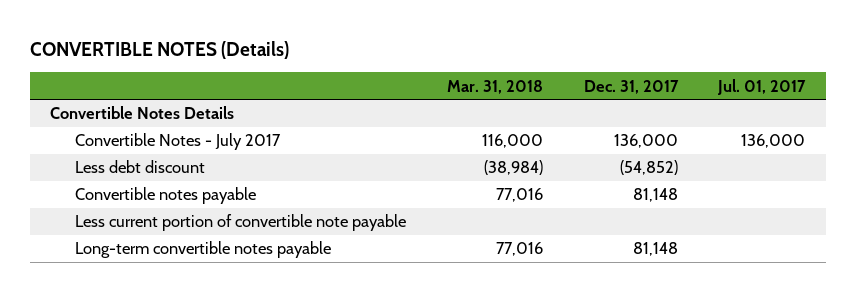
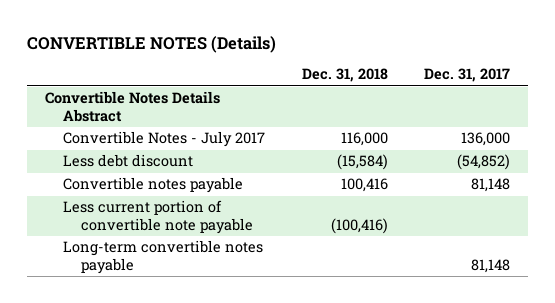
[446,79,543,94] Mar. 31, 2018 -> none
[717,78,807,95] Jul. 01, 2017 -> none
none -> [301,68,388,83] Dec. 31, 2018
[50,106,235,120] Convertible Notes Details -> [44,91,220,123] Convertible Notes Details Abstract

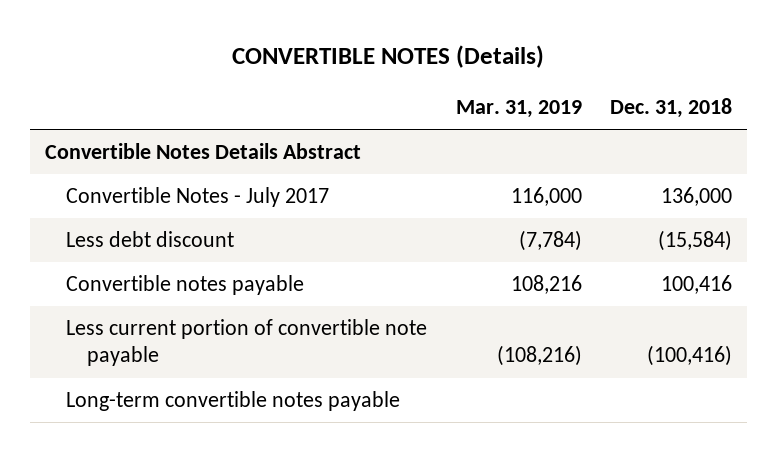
[424,68,511,83] Dec. 31, 2017 -> none
none -> [455,100,582,119] Mar. 31, 2019
[340,132,388,147] 116,000 -> [661,187,733,207] 136,000

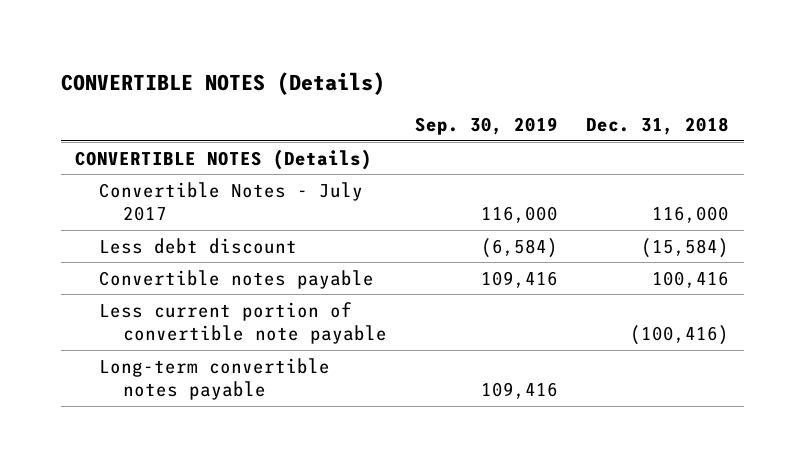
[455,100,582,119] Mar. 31, 2019 -> none
none -> [415,117,559,136] Sep. 30, 2019
[44,143,361,160] Convertible Notes Details Abstract -> [74,148,372,170] CONVERTIBLE NOTES (Details)
[661,187,733,207] 136,000 -> [652,206,730,224] 116,000

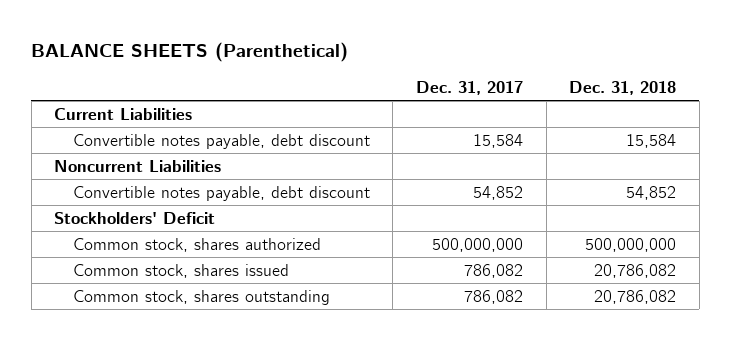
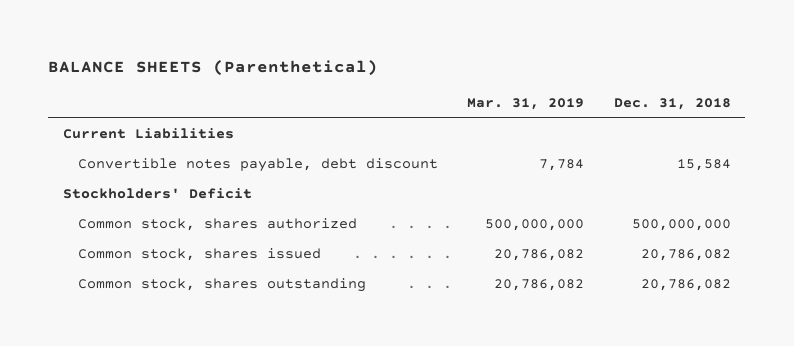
[415,80,523,95] Dec. 31, 2017 -> none
none -> [467,97,585,110] Mar. 31, 2019
[54,159,222,172] Noncurrent Liabilities -> none
[72,185,370,201] Convertible notes payable, debt discount -> none

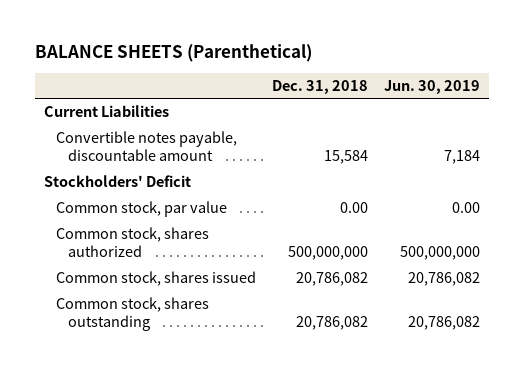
[467,97,585,110] Mar. 31, 2019 -> none
none -> [384,79,481,94] Jun. 30, 2019
[77,157,438,172] Convertible notes payable, debt discount -> [55,131,237,162] Convertible notes payable, discountable amount
none -> [55,201,227,218] Common stock, par value

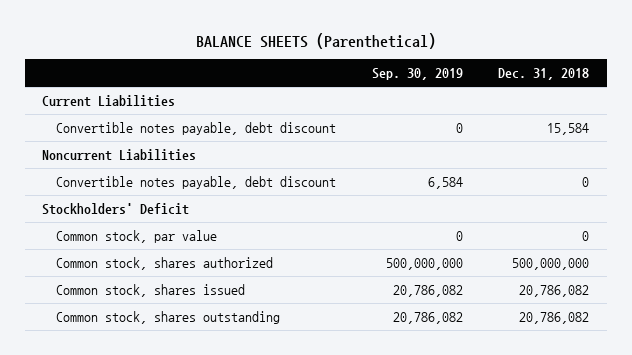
[384,79,481,94] Jun. 30, 2019 -> none
none -> [371,68,463,81] Sep. 30, 2019
[55,131,237,162] Convertible notes payable, discountable amount -> [56,121,337,135] Convertible notes payable, debt discount
none -> [42,148,197,161] Noncurrent Liabilities
none -> [56,175,337,189] Convertible notes payable, debt discount
[339,202,368,214] 0.00 -> [582,230,590,241] 0

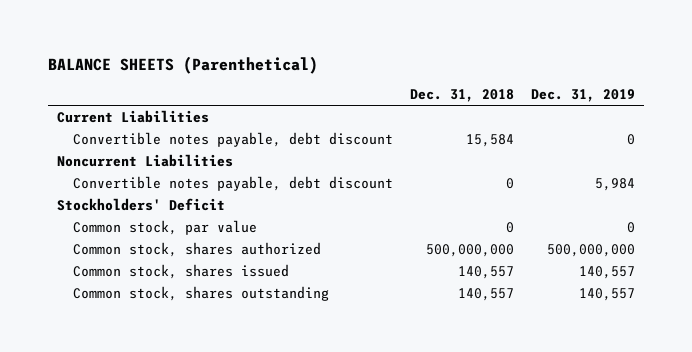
[371,68,463,81] Sep. 30, 2019 -> none
none -> [531,89,636,103] Dec. 31, 2019
[519,284,590,297] 20,786,082 -> [458,265,515,279] 140,557
[519,311,590,324] 20,786,082 -> [458,287,515,301] 140,557

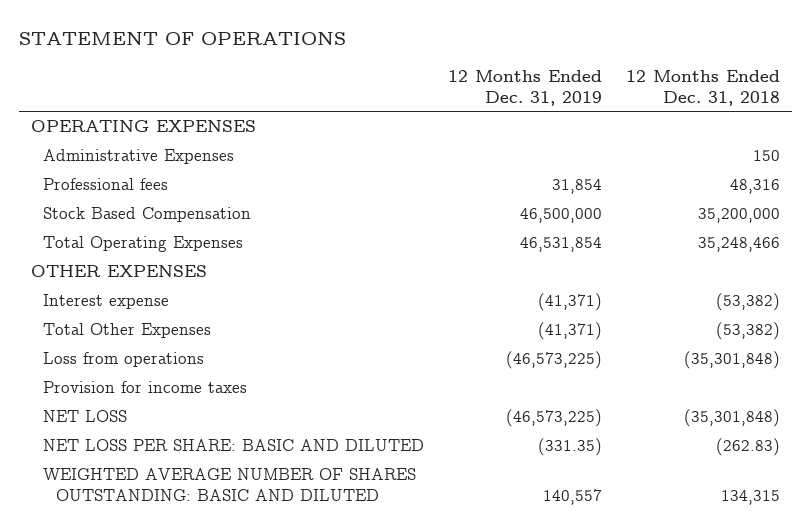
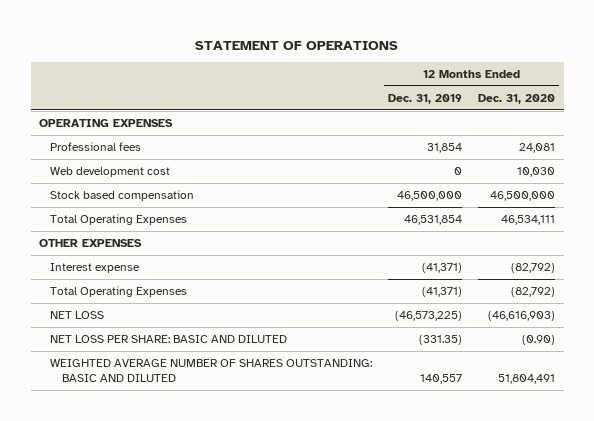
[625,69,780,106] 12 Months Ended Dec. 31, 2018 -> none
none -> [478,93,556,104] Dec. 31, 2020
[43,149,235,165] Administrative Expenses -> none
none -> [50,167,171,178] Web development cost
[43,207,252,223] Stock Based Compensation -> [50,190,195,202] Stock based compensation
[43,352,205,368] Loss from operations -> none
[43,381,248,394] Provision for income taxes -> none
[43,323,212,339] Total Other Expenses -> [50,286,188,298] Total Operating Expenses

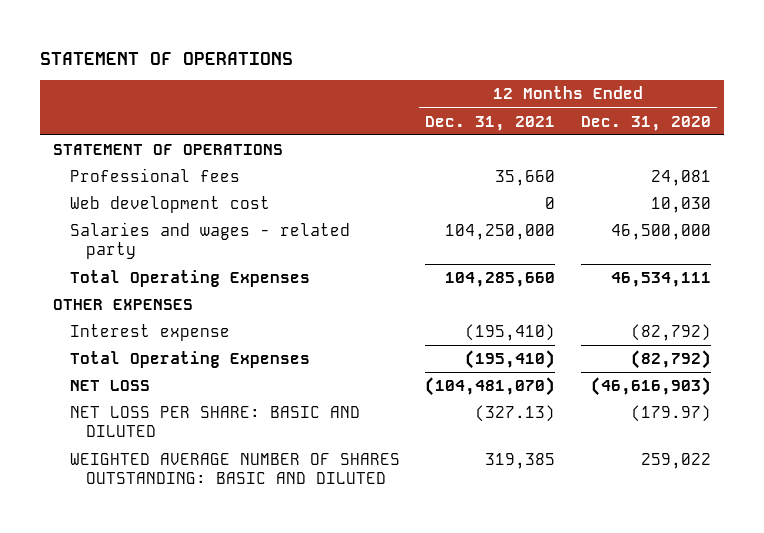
[388,93,463,104] Dec. 31, 2019 -> none
none -> [425,115,556,131] Dec. 31, 2021
[39,119,174,128] OPERATING EXPENSES -> none
none -> [53,144,284,156] STATEMENT OF OPERATIONS
[50,190,195,202] Stock based compensation -> [69,222,350,260] Salaries and wages - related party
[522,335,556,346] (0.90) -> [630,405,711,423] (179.97)
[498,374,556,385] 51,804,491 -> [640,453,711,470] 259,022

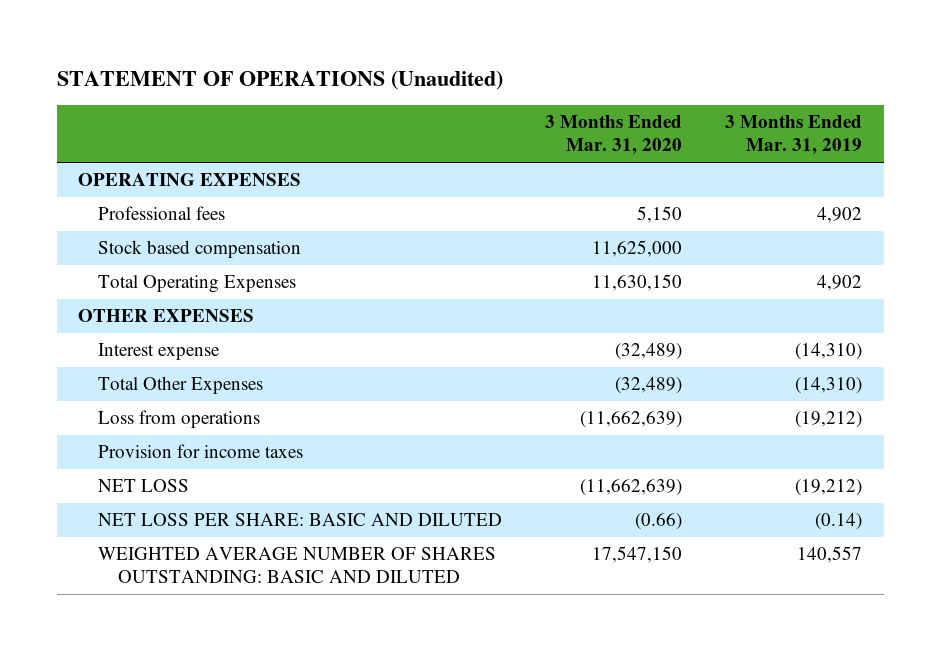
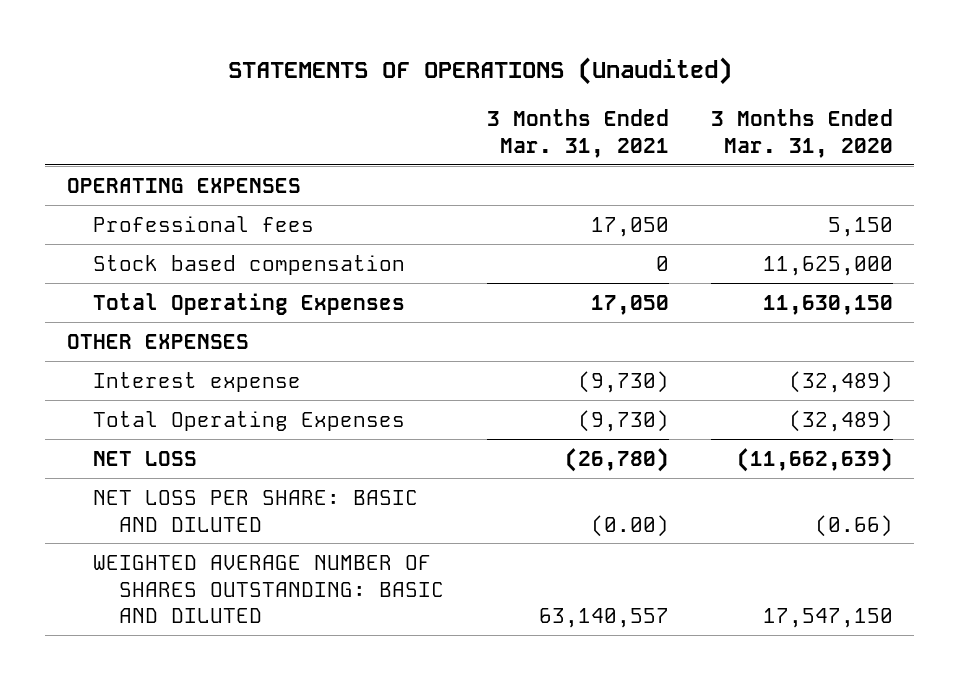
[56,70,503,91] STATEMENT OF OPERATIONS (Unaudited) -> [227,57,732,86] STATEMENTS OF OPERATIONS (Unaudited)
[725,115,863,156] 3 Months Ended Mar. 31, 2019 -> none
none -> [486,108,669,158] 3 Months Ended Mar. 31, 2021
[98,410,261,429] Loss from operations -> none
[98,444,304,459] Provision for income taxes -> none
[98,376,264,395] Total Other Expenses -> [92,410,405,431] Total Operating Expenses

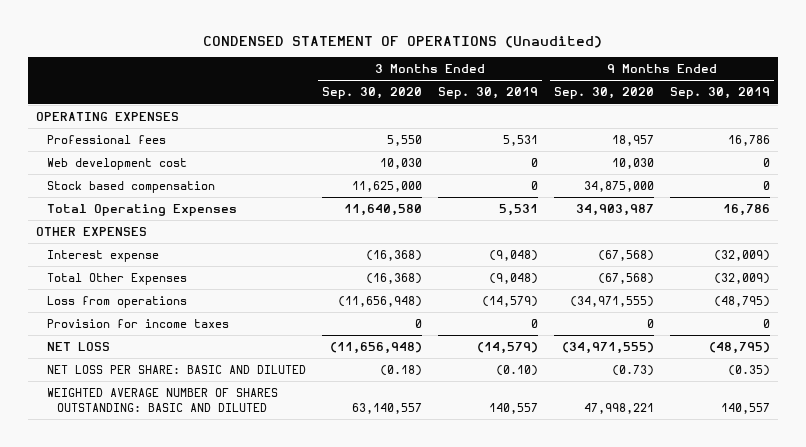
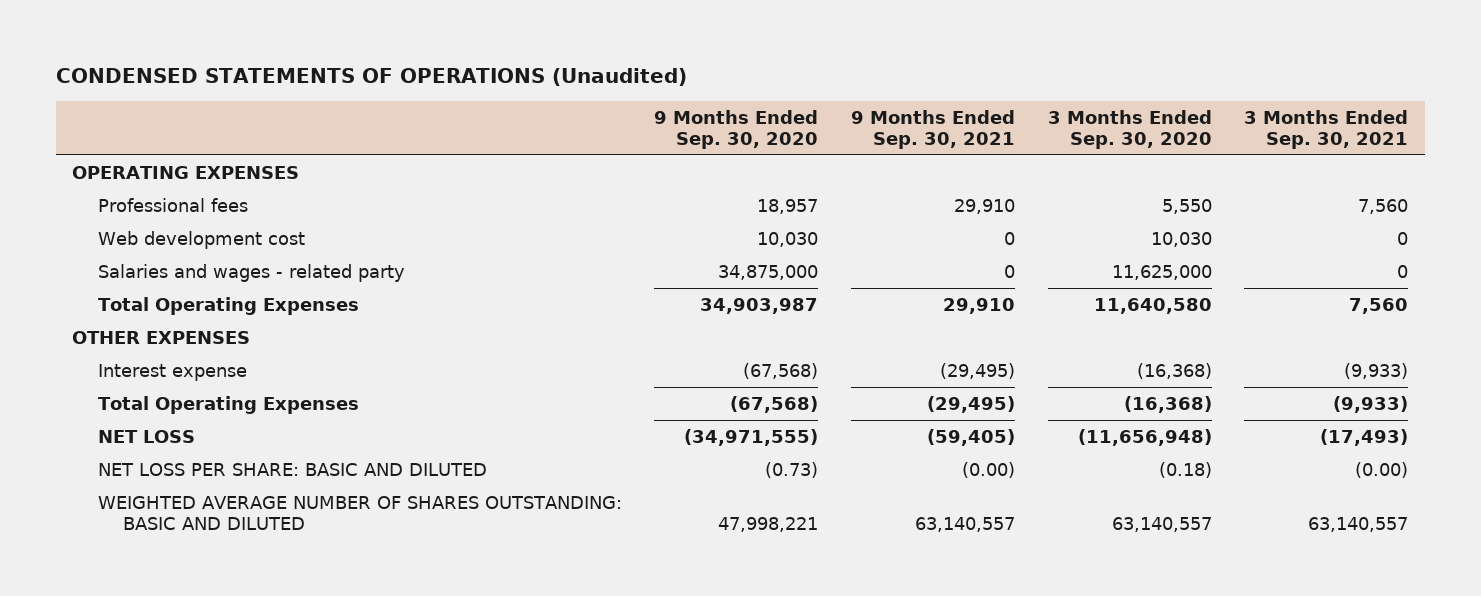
[202,35,602,48] CONDENSED STATEMENT OF OPERATIONS (Unaudited) -> [56,68,688,87] CONDENSED STATEMENTS OF OPERATIONS (Unaudited)
[437,87,538,100] Sep. 30, 2019 -> none
[669,87,770,100] Sep. 30, 2019 -> none
none -> [850,109,1015,149] 9 Months Ended Sep. 30, 2021
none -> [1244,109,1409,149] 3 Months Ended Sep. 30, 2021
[46,180,215,193] Stock based compensation -> [97,263,405,282] Salaries and wages - related party
[46,295,187,308] Loss from operations -> none
[46,318,229,328] Provision for income taxes -> none
[46,272,187,285] Total Other Expenses -> [97,395,359,414] Total Operating Expenses

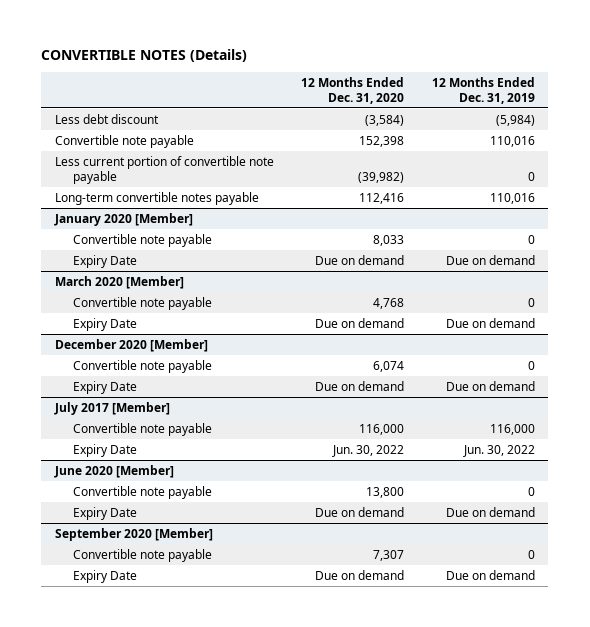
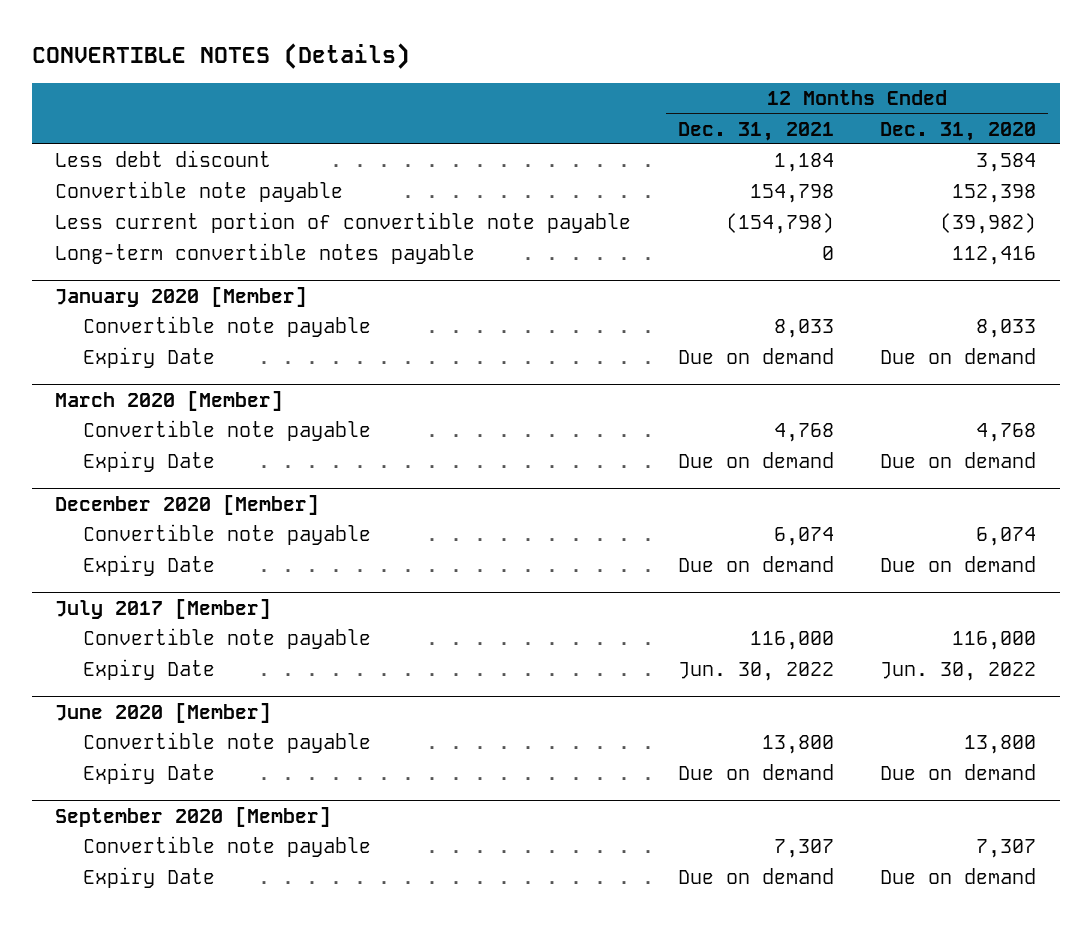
[431,76,535,104] 12 Months Ended Dec. 31, 2019 -> none
none -> [677,121,834,141] Dec. 31, 2021
[365,114,405,126] (3,584) -> [976,153,1037,173] 3,584

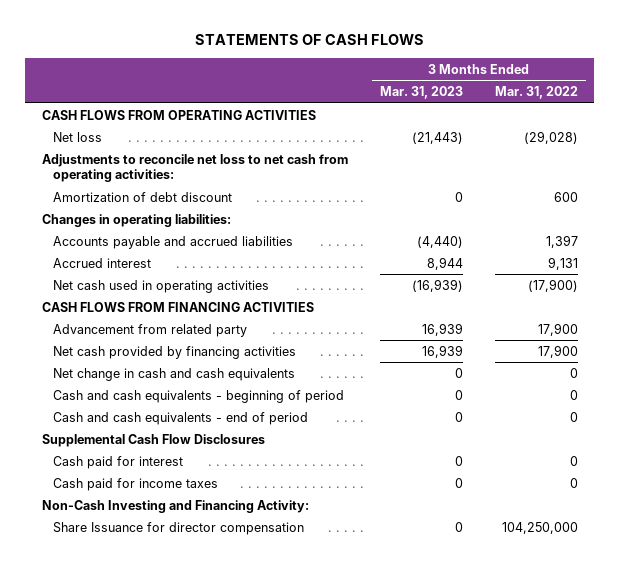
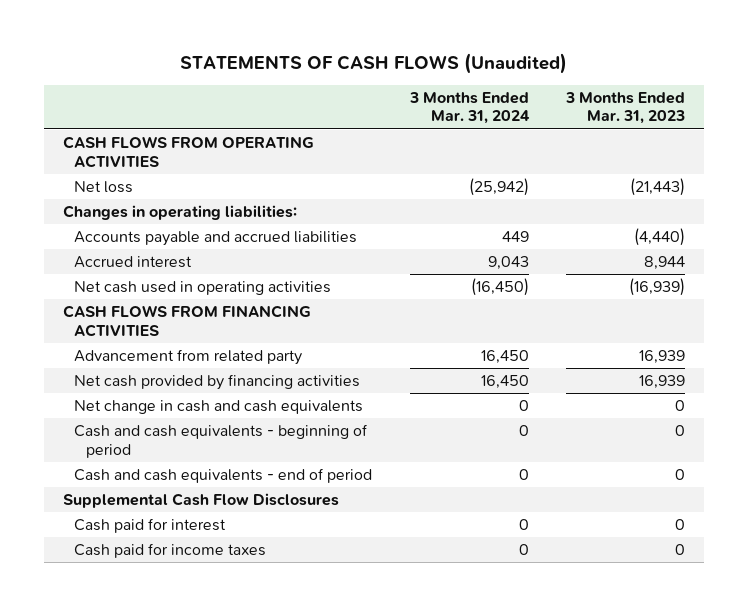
[194,34,424,46] STATEMENTS OF CASH FLOWS -> [179,52,567,74] STATEMENTS OF CASH FLOWS (Unaudited)
[495,85,579,99] Mar. 31, 2022 -> none
none -> [408,91,530,125] 3 Months Ended Mar. 31, 2024
[41,153,348,183] Adjustments to reconcile net loss to net cash from operating activities: -> none
[53,191,233,202] Amortization of debt discount -> none
[41,499,309,513] Non-Cash Investing and Financing Activity: -> none
[53,521,305,535] Share Issuance for director compensation -> none

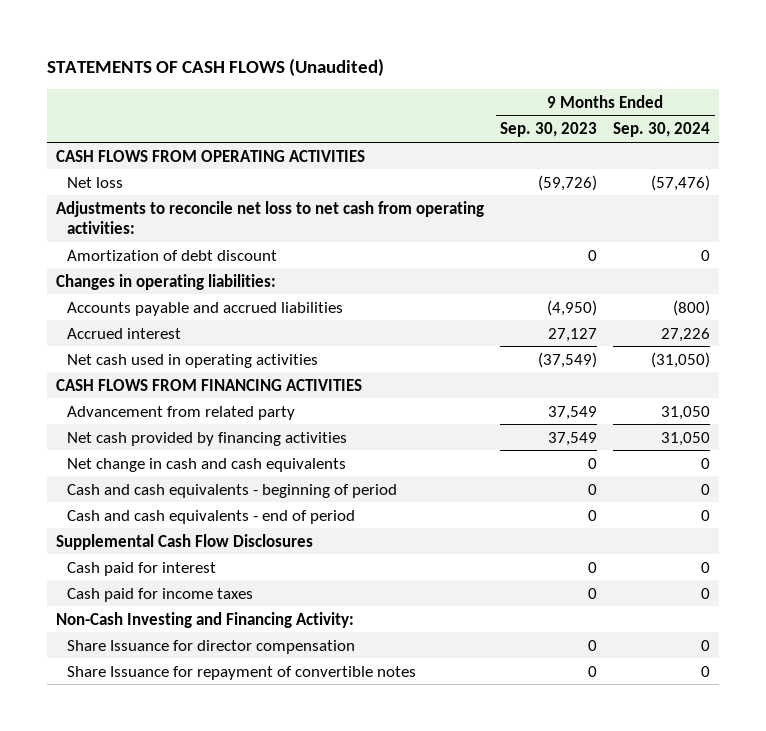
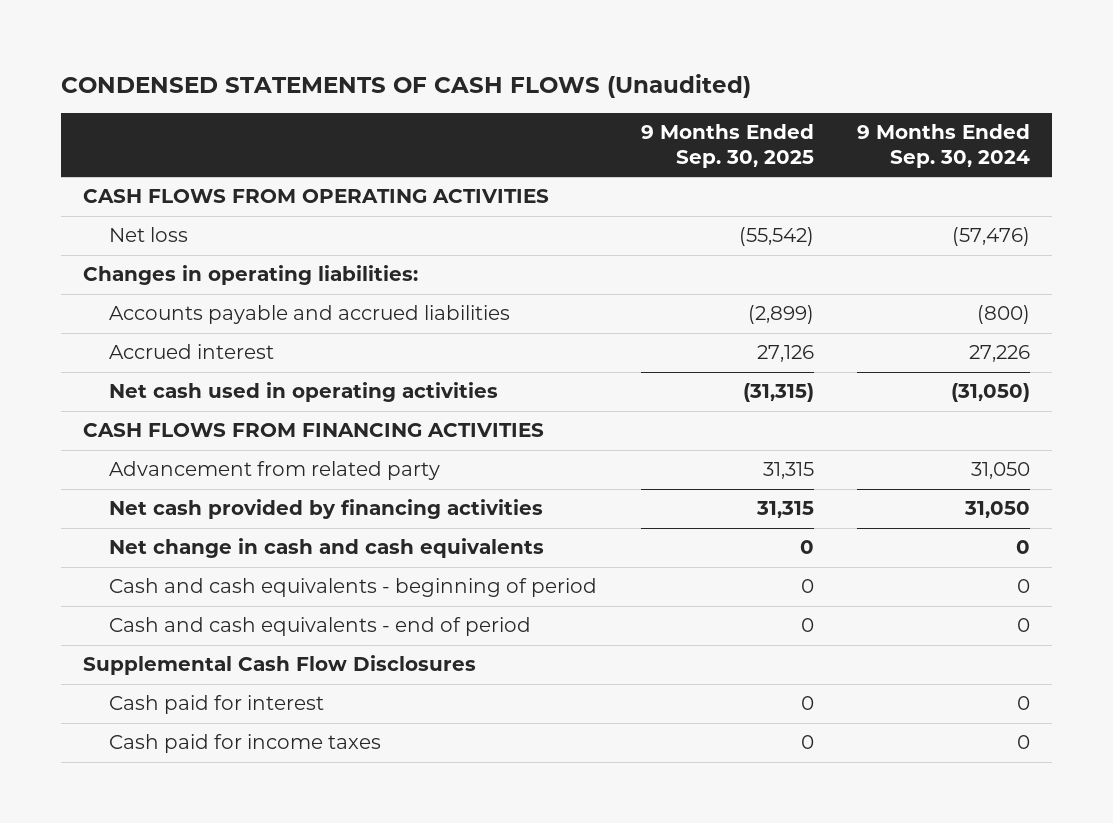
[47,57,385,76] STATEMENTS OF CASH FLOWS (Unaudited) -> [61,73,752,98] CONDENSED STATEMENTS OF CASH FLOWS (Unaudited)
[500,122,598,138] Sep. 30, 2023 -> none
none -> [640,124,814,168] 9 Months Ended Sep. 30, 2025
[55,200,484,235] Adjustments to reconcile net loss to net cash from operating activities: -> none
[67,249,278,261] Amortization of debt discount -> none
[55,611,354,628] Non-Cash Investing and Financing Activity: -> none
[67,639,356,654] Share Issuance for director compensation -> none
[67,665,417,680] Share Issuance for repayment of convertible notes -> none

